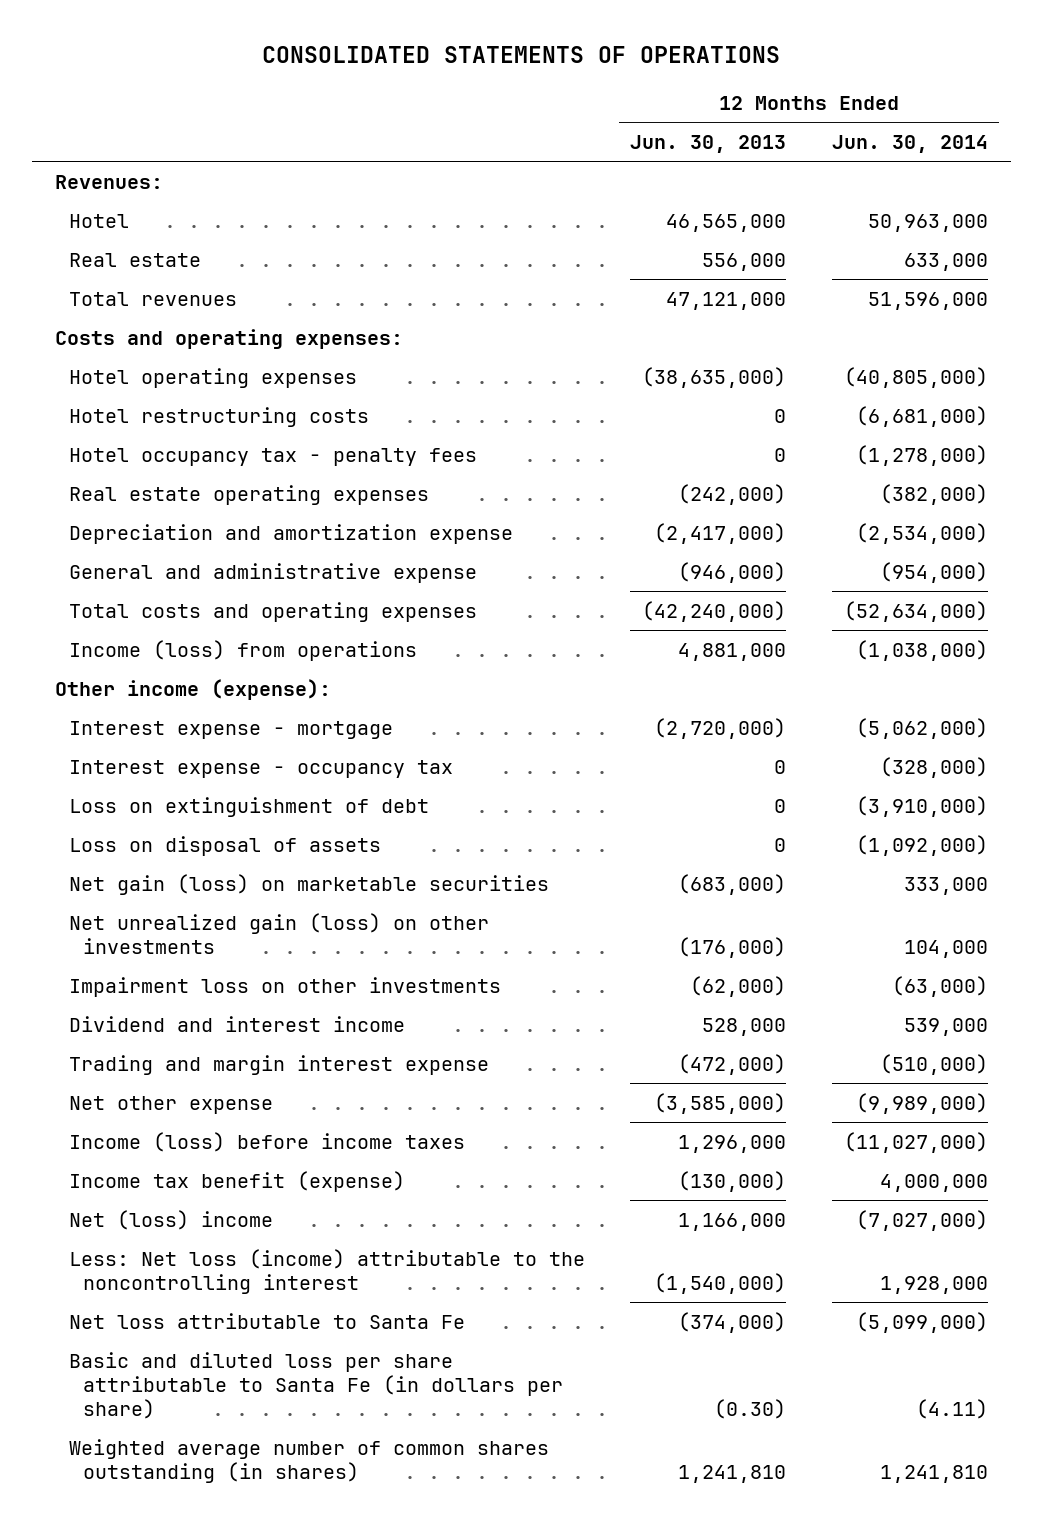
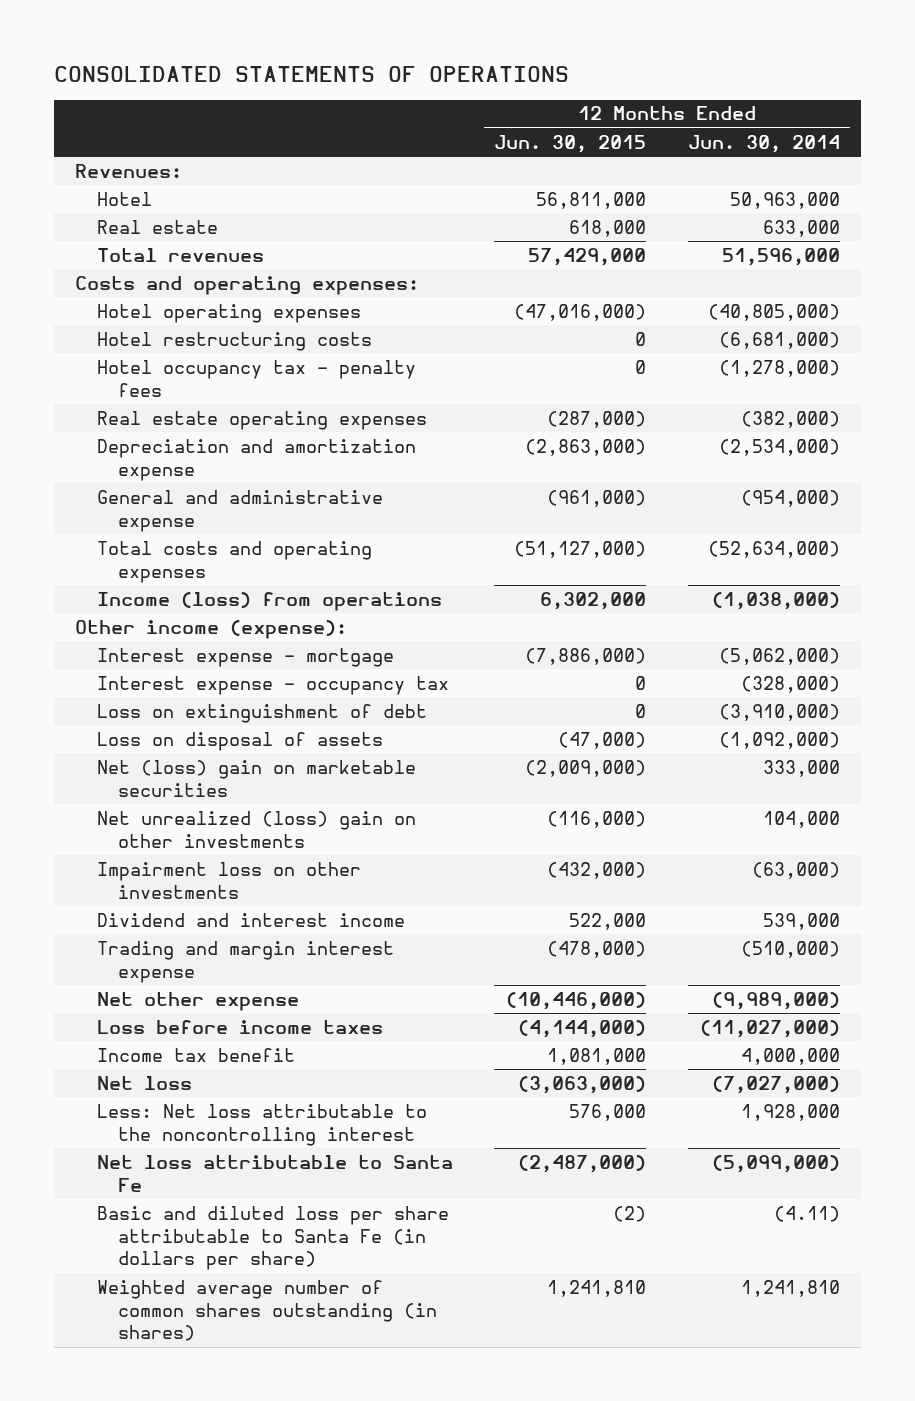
[630,134,787,153] Jun. 30, 2013 -> none
none -> [494,134,647,153] Jun. 30, 2015
[68,873,549,895] Net gain (loss) on marketable securities -> [96,759,416,797] Net (loss) gain on marketable securities
[68,912,489,954] Net unrealized gain (loss) on other investments -> [96,810,416,848] Net unrealized (loss) gain on other investments
[68,1131,465,1152] Income (loss) before income taxes -> [96,1019,383,1034] Loss before income taxes
[68,1170,405,1192] Income tax benefit (expense) -> [96,1047,295,1062] Income tax benefit
[68,1209,273,1230] Net (loss) income -> [96,1075,192,1090] Net loss
[68,1248,585,1294] Less: Net loss (income) attributable to the noncontrolling interest -> [96,1103,427,1146] Less: Net loss attributable to the noncontrolling interest

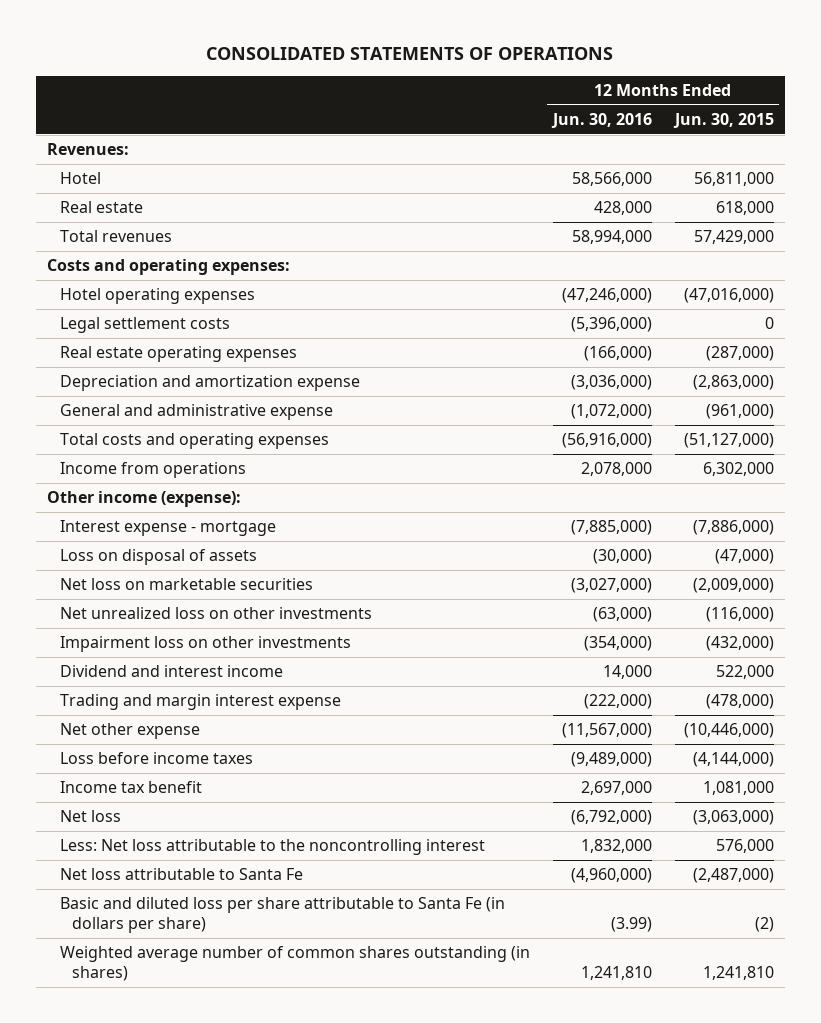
[687,134,840,153] Jun. 30, 2014 -> none
none -> [550,112,652,128] Jun. 30, 2016
[96,331,372,351] Hotel restructuring costs -> none
[96,359,416,397] Hotel occupancy tax - penalty fees -> none
none -> [59,317,230,334] Legal settlement costs
[96,591,442,611] Income (loss) from operations -> [59,462,246,479] Income from operations
[96,675,449,695] Interest expense - occupancy tax -> none
[96,703,427,723] Loss on extinguishment of debt -> none
[96,759,416,797] Net (loss) gain on marketable securities -> [59,578,313,591] Net loss on marketable securities
[96,810,416,848] Net unrealized (loss) gain on other investments -> [59,607,372,620] Net unrealized loss on other investments

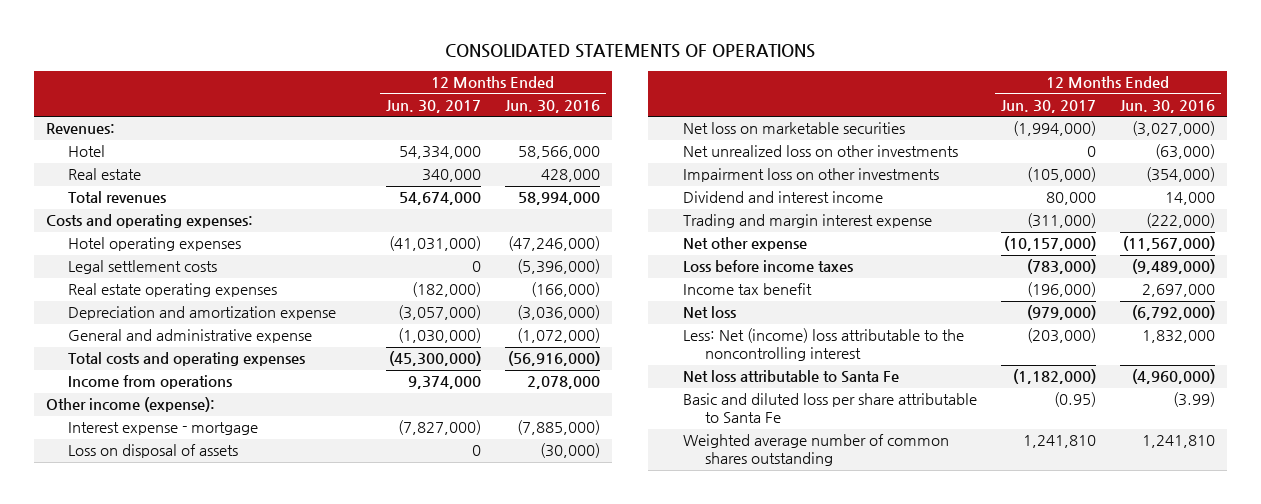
[672,112,774,128] Jun. 30, 2015 -> none
none -> [386,99,482,113] Jun. 30, 2017
[59,839,485,856] Less: Net loss attributable to the noncontrolling interest -> [682,328,964,362] Less: Net (income) loss attributable to the noncontrolling interest
[59,897,505,934] Basic and diluted loss per share attributable to Santa Fe (in dollars per share) -> [682,393,977,424] Basic and diluted loss per share attributable to Santa Fe
[59,946,530,982] Weighted average number of common shares outstanding (in shares) -> [682,434,949,467] Weighted average number of common shares outstanding

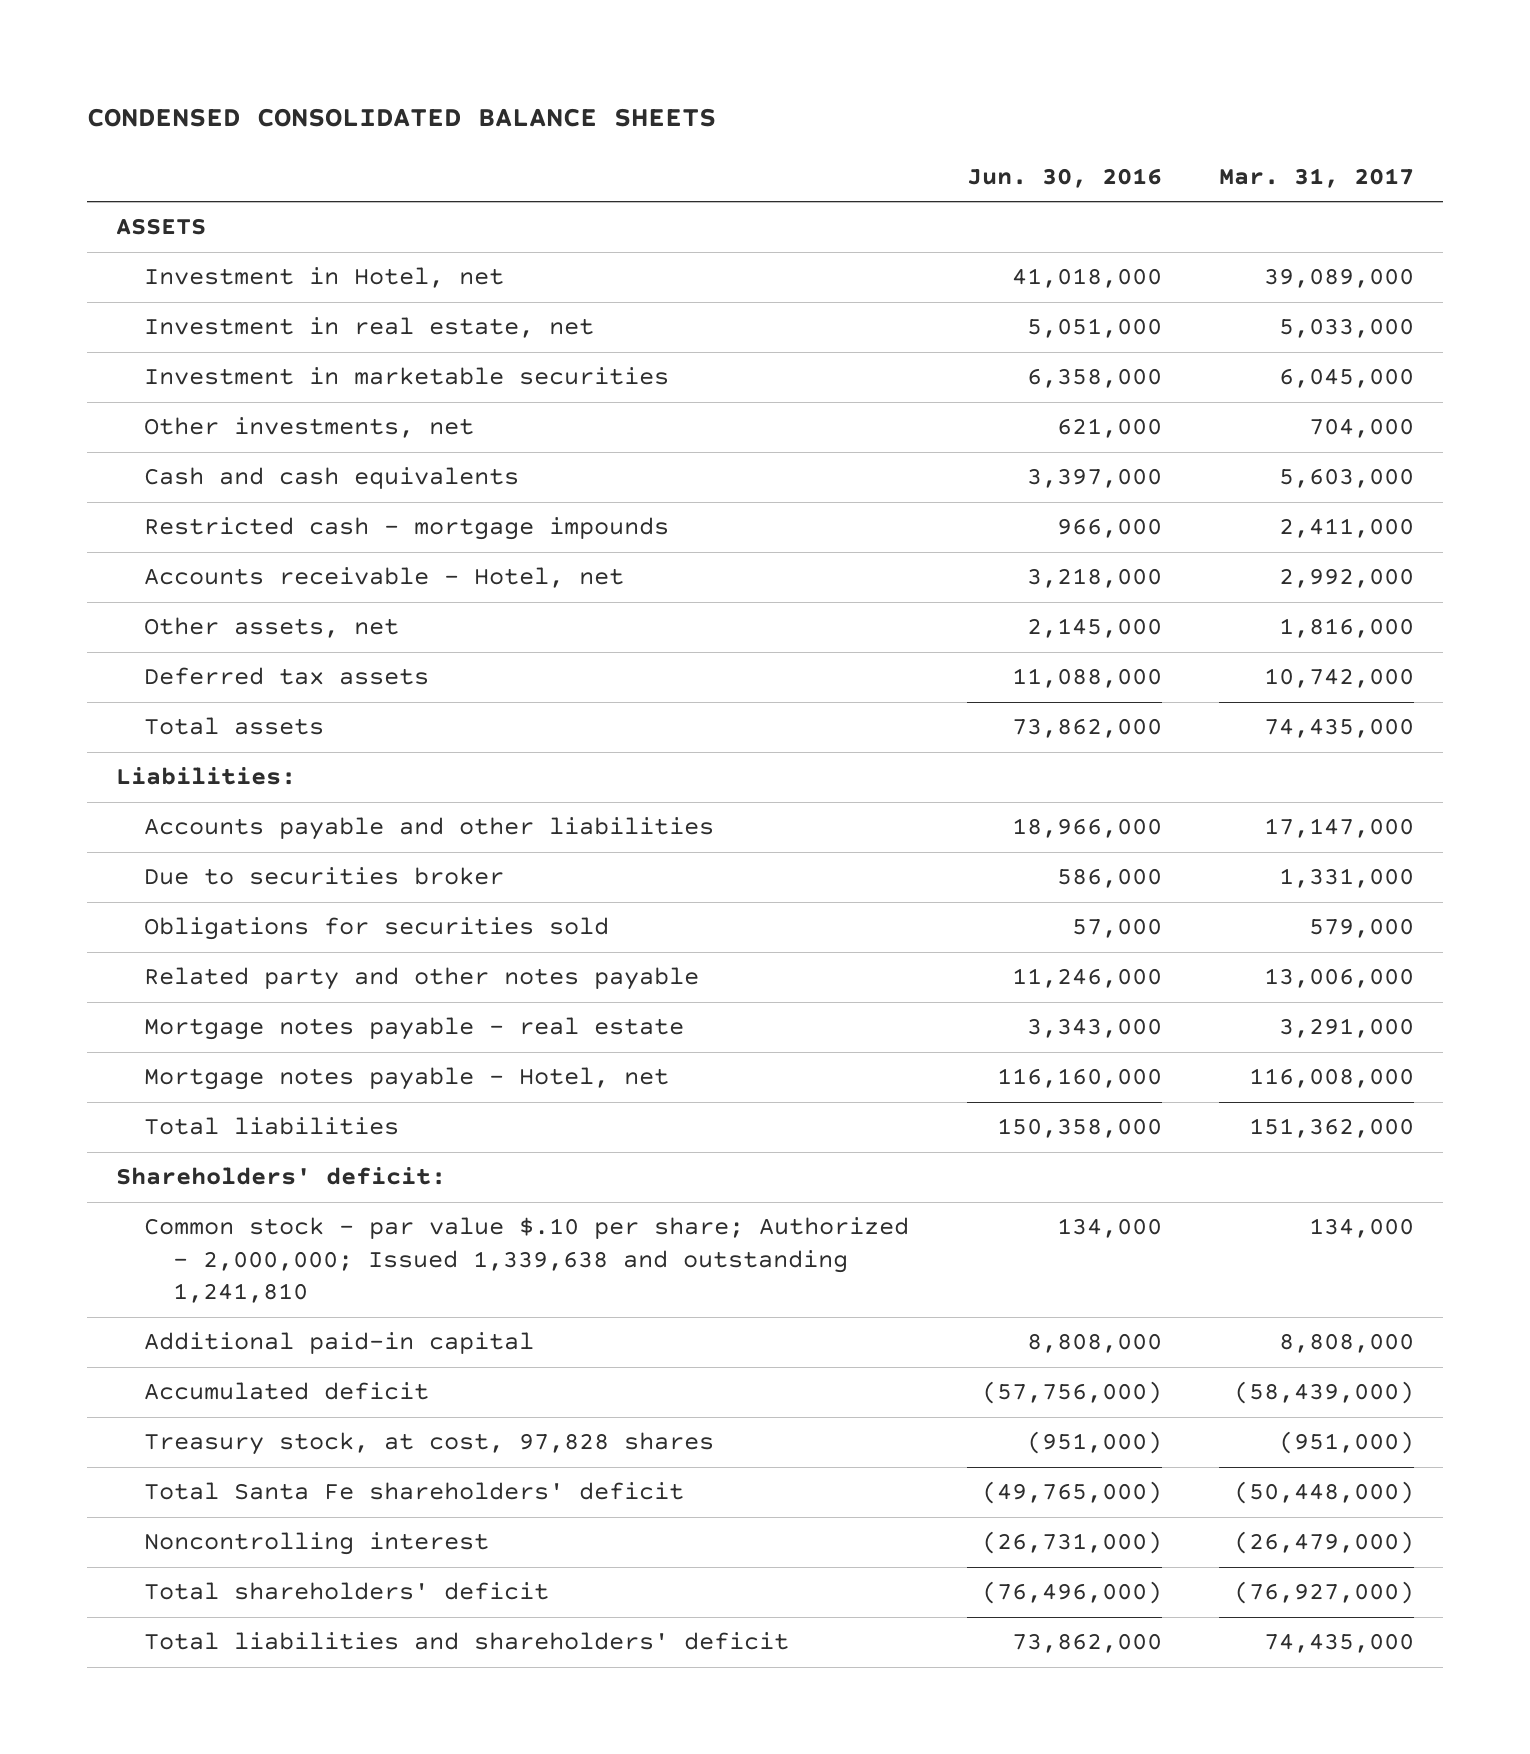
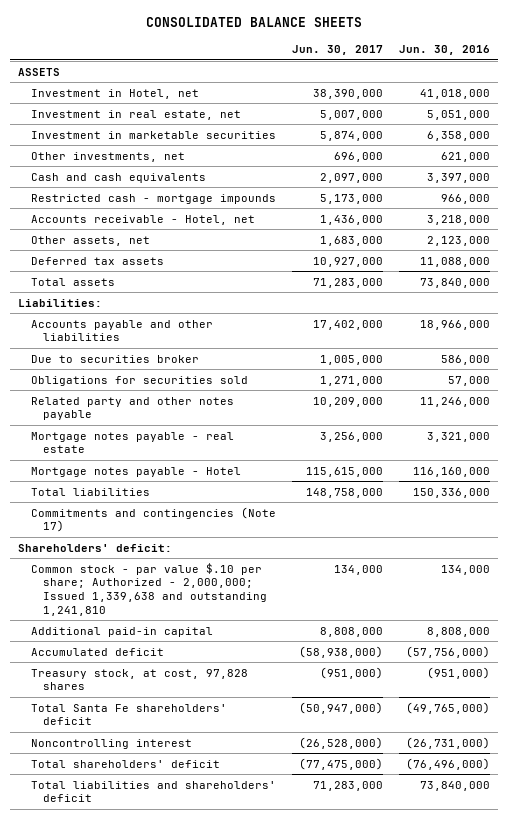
[86,108,716,128] CONDENSED CONSOLIDATED BALANCE SHEETS -> [145,17,362,28] CONSOLIDATED BALANCE SHEETS
[1219,167,1415,188] Mar. 31, 2017 -> none
none -> [291,45,383,56] Jun. 30, 2017
[1026,618,1162,639] 2,145,000 -> [426,235,490,246] 2,123,000
[1011,718,1162,739] 73,862,000 -> [419,277,490,288] 73,840,000
[1026,1018,1162,1039] 3,343,000 -> [426,431,490,442] 3,321,000
[144,1067,670,1091] Mortgage notes payable - Hotel, net -> [30,466,241,477] Mortgage notes payable - Hotel
[996,1118,1162,1139] 150,358,000 -> [412,487,490,498] 150,336,000
none -> [30,506,276,533] Commitments and contingencies (Note 17)
[1011,1633,1162,1654] 73,862,000 -> [419,780,490,791] 73,840,000

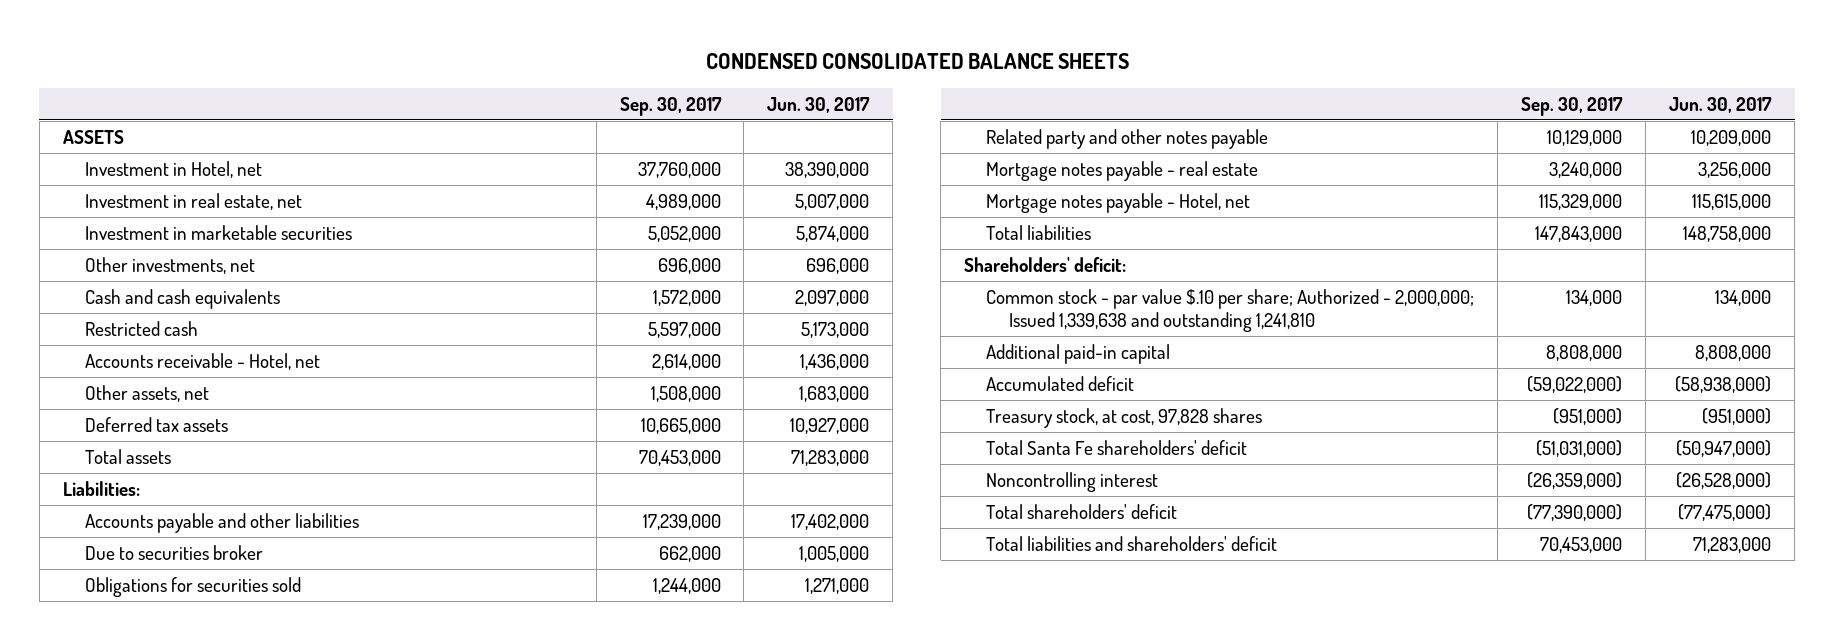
[145,17,362,28] CONSOLIDATED BALANCE SHEETS -> [705,52,1129,69] CONDENSED CONSOLIDATED BALANCE SHEETS
[398,45,490,56] Jun. 30, 2016 -> none
none -> [619,97,722,117] Sep. 30, 2017
[30,193,276,204] Restricted cash - mortgage impounds -> [84,320,198,336] Restricted cash
[30,466,241,477] Mortgage notes payable - Hotel -> [986,192,1251,213] Mortgage notes payable - Hotel, net
[30,506,276,533] Commitments and contingencies (Note 17) -> none

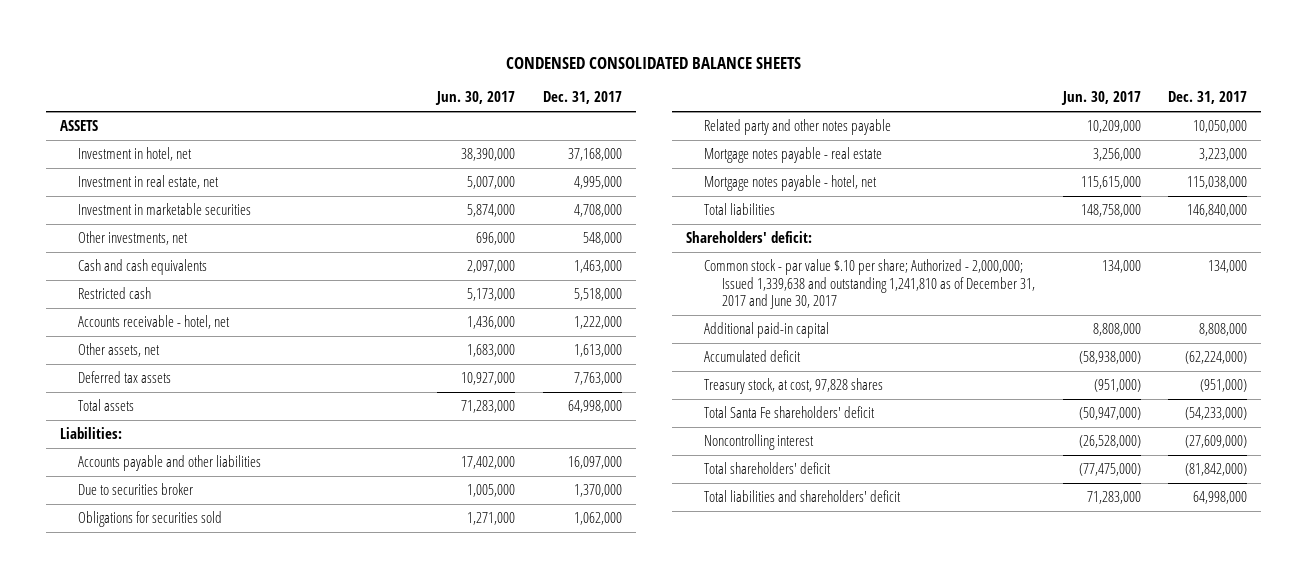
[619,97,722,117] Sep. 30, 2017 -> none
none -> [542,91,622,105] Dec. 31, 2017
[84,160,262,178] Investment in Hotel, net -> [78,147,193,162] Investment in hotel, net
[84,352,320,370] Accounts receivable - Hotel, net -> [78,315,231,330] Accounts receivable - hotel, net
[986,192,1251,213] Mortgage notes payable - Hotel, net -> [703,175,877,192] Mortgage notes payable - hotel, net
[986,288,1475,333] Common stock - par value $.10 per share; Authorized - 2,000,000; Issued 1,339,638 and outstanding 1,241,810 -> [703,259,1036,310] Common stock - par value $.10 per share; Authorized - 2,000,000; Issued 1,339,638 and outstanding 1,241,810 as of December 31, 2017 and June 30, 2017

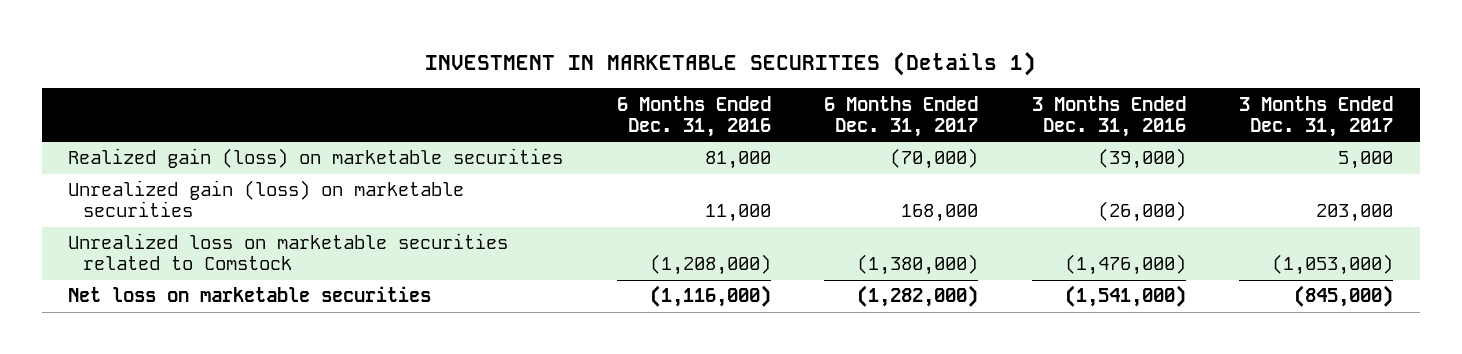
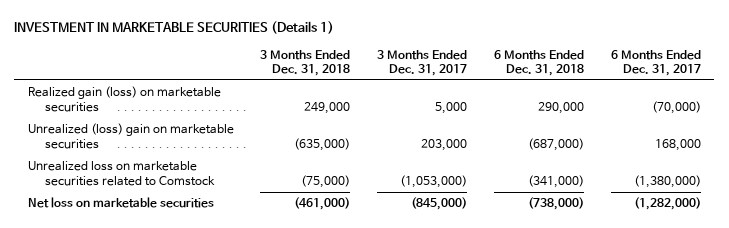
[616,95,771,137] 6 Months Ended Dec. 31, 2016 -> none
[1031,95,1186,137] 3 Months Ended Dec. 31, 2016 -> none
none -> [260,49,351,76] 3 Months Ended Dec. 31, 2018
none -> [494,49,585,76] 6 Months Ended Dec. 31, 2018
[68,180,465,218] Unrealized gain (loss) on marketable securities -> [27,123,234,149] Unrealized (loss) gain on marketable securities

